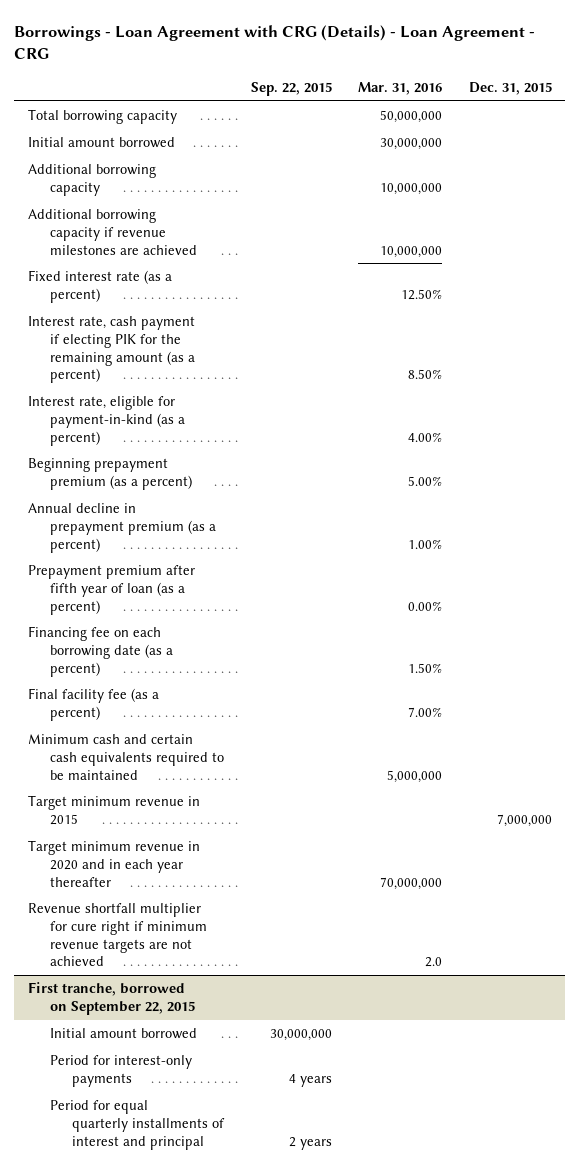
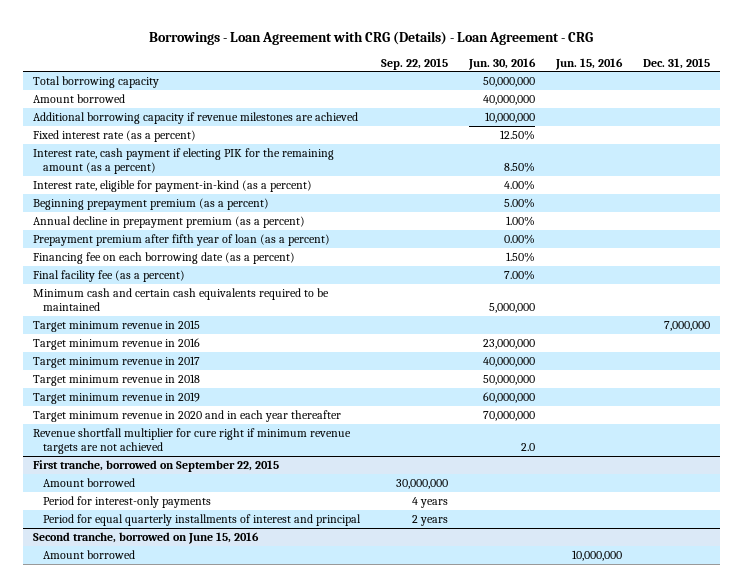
[358,81,443,95] Mar. 31, 2016 -> none
none -> [467,57,536,70] Jun. 30, 2016
none -> [554,57,623,70] Jun. 15, 2016
[27,164,156,196] Additional borrowing capacity -> none
[27,137,175,149] Initial amount borrowed -> [33,93,126,103] Amount borrowed
none -> [33,337,201,350] Target minimum revenue in 2016
none -> [33,355,201,368] Target minimum revenue in 2017
none -> [33,373,201,386] Target minimum revenue in 2018
none -> [33,391,201,404] Target minimum revenue in 2019
[50,1028,198,1040] Initial amount borrowed -> [42,477,135,487] Amount borrowed
none -> [33,531,260,544] Second tranche, borrowed on June 15, 2016
none -> [42,549,135,559] Amount borrowed

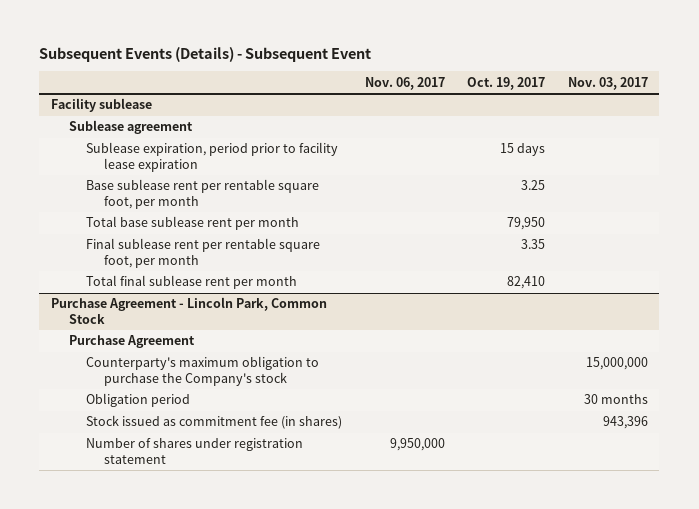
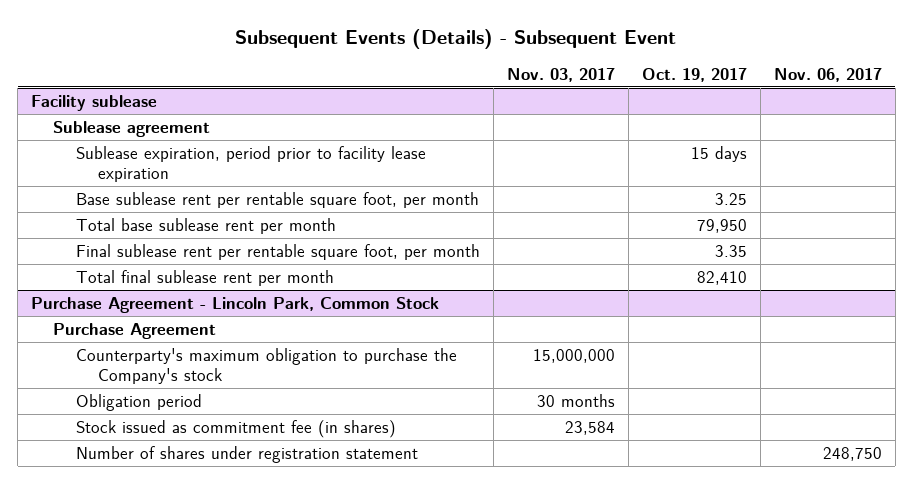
[602,416,648,430] 943,396 -> [564,421,615,436] 23,584
[389,438,445,452] 9,950,000 -> [822,447,882,462] 248,750

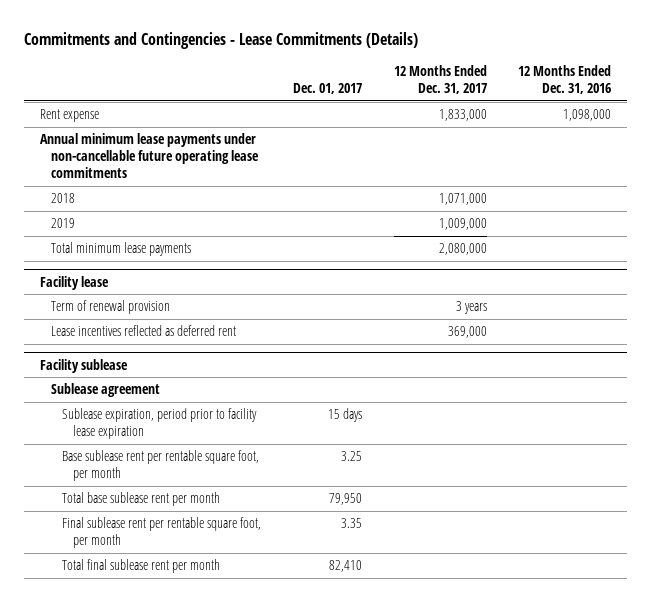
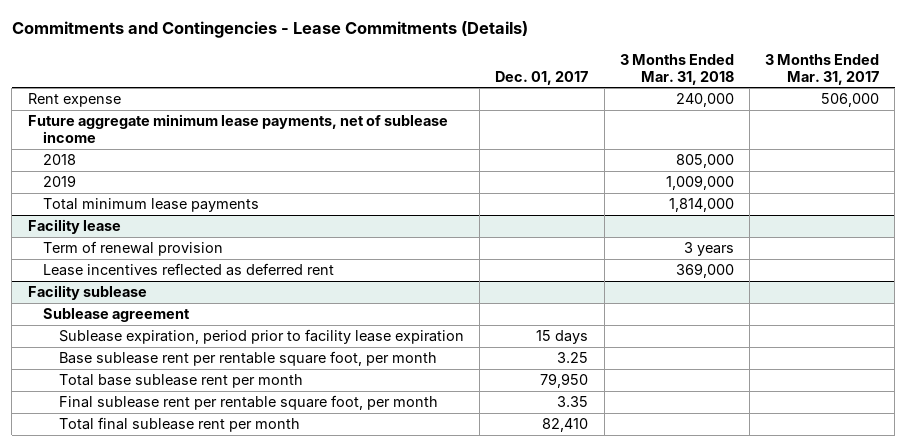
[393,65,487,95] 12 Months Ended Dec. 31, 2017 -> none
[518,65,612,95] 12 Months Ended Dec. 31, 2016 -> none
none -> [619,53,734,85] 3 Months Ended Mar. 31, 2018
none -> [765,53,880,85] 3 Months Ended Mar. 31, 2017
[39,133,259,179] Annual minimum lease payments under non-cancellable future operating lease commitments -> [27,114,448,144] Future aggregate minimum lease payments, net of sublease income

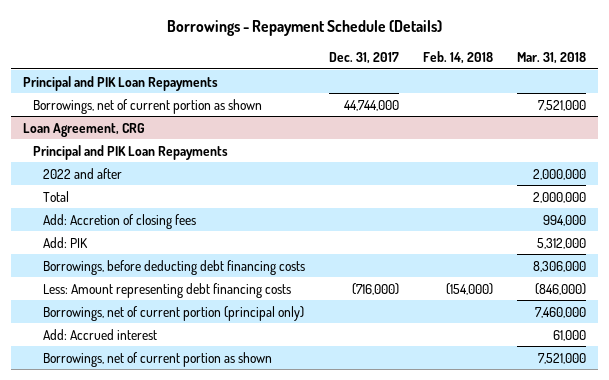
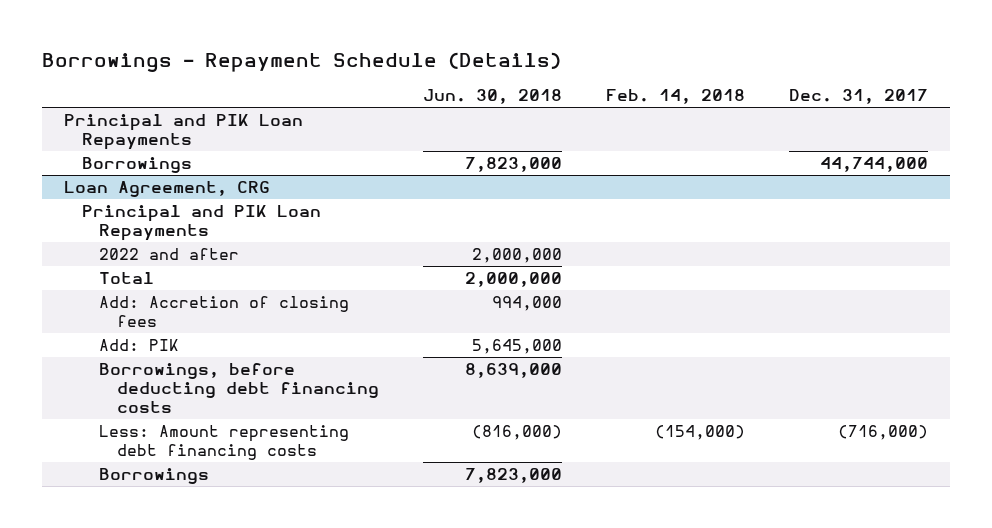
[517,51,587,64] Mar. 31, 2018 -> none
none -> [422,89,562,105] Jun. 30, 2018
[33,98,263,114] Borrowings, net of current portion as shown -> [81,157,192,174] Borrowings
[43,305,305,321] Borrowings, net of current portion (principal only) -> none
[43,328,158,340] Add: Accrued interest -> none
[43,351,273,367] Borrowings, net of current portion as shown -> [99,468,210,485] Borrowings

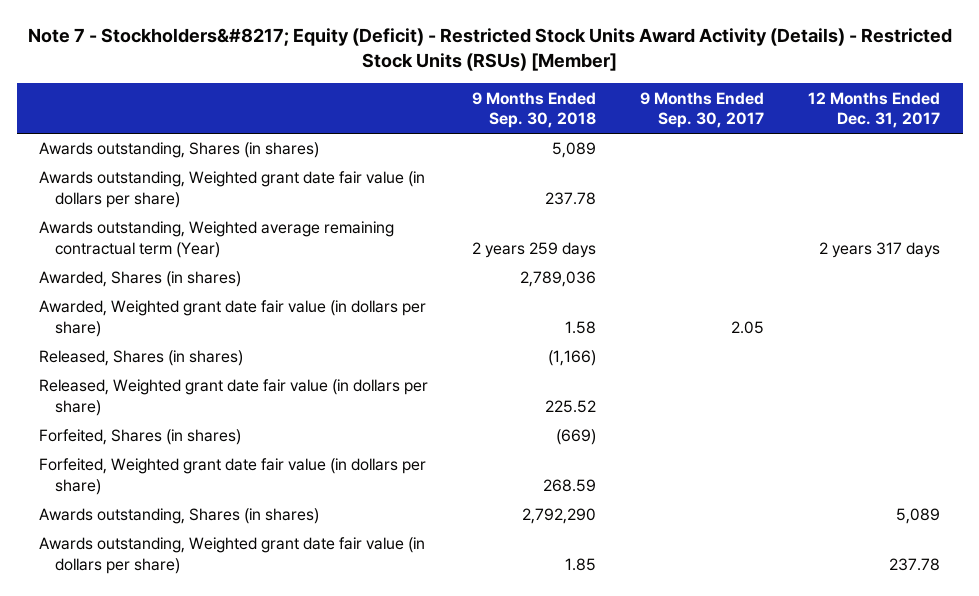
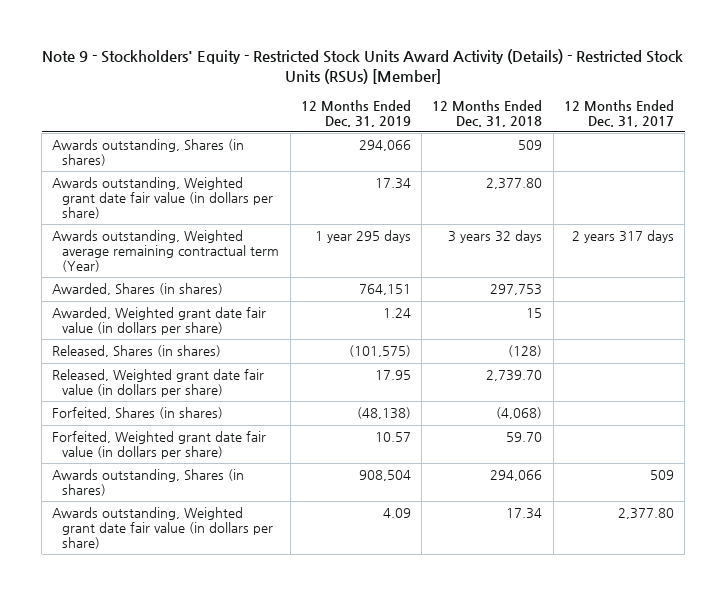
[27,27,952,71] Note 7 - Stockholders&#8217; Equity (Deficit) - Restricted Stock Units Award Activity (Details) - Restricted Stock Units (RSUs) [Member] -> [42,49,684,84] Note 9 - Stockholders' Equity - Restricted Stock Units Award Activity (Details) - Restricted Stock Units (RSUs) [Member]
[472,91,597,129] 9 Months Ended Sep. 30, 2018 -> none
[640,91,765,129] 9 Months Ended Sep. 30, 2017 -> none
none -> [300,99,411,127] 12 Months Ended Dec. 31, 2019
none -> [432,99,543,127] 12 Months Ended Dec. 31, 2018
[896,508,941,525] 5,089 -> [649,470,674,481] 509
[889,558,941,572] 237.78 -> [617,508,674,520] 2,377.80

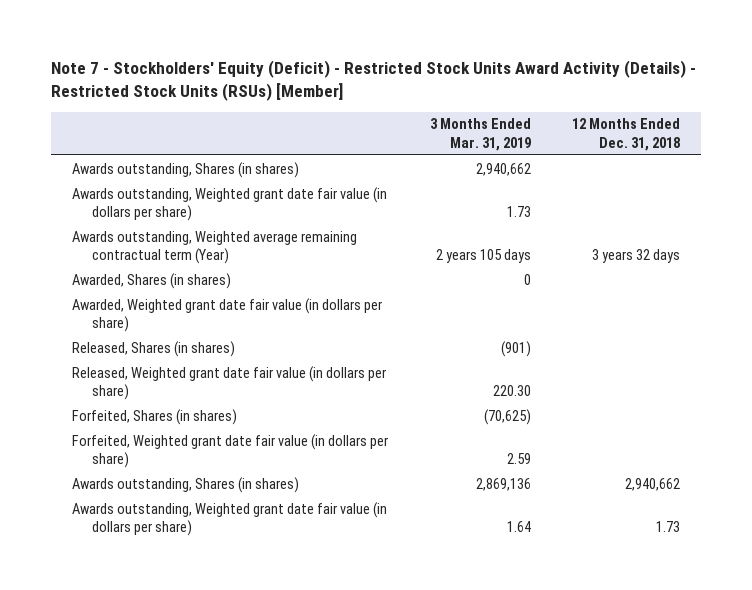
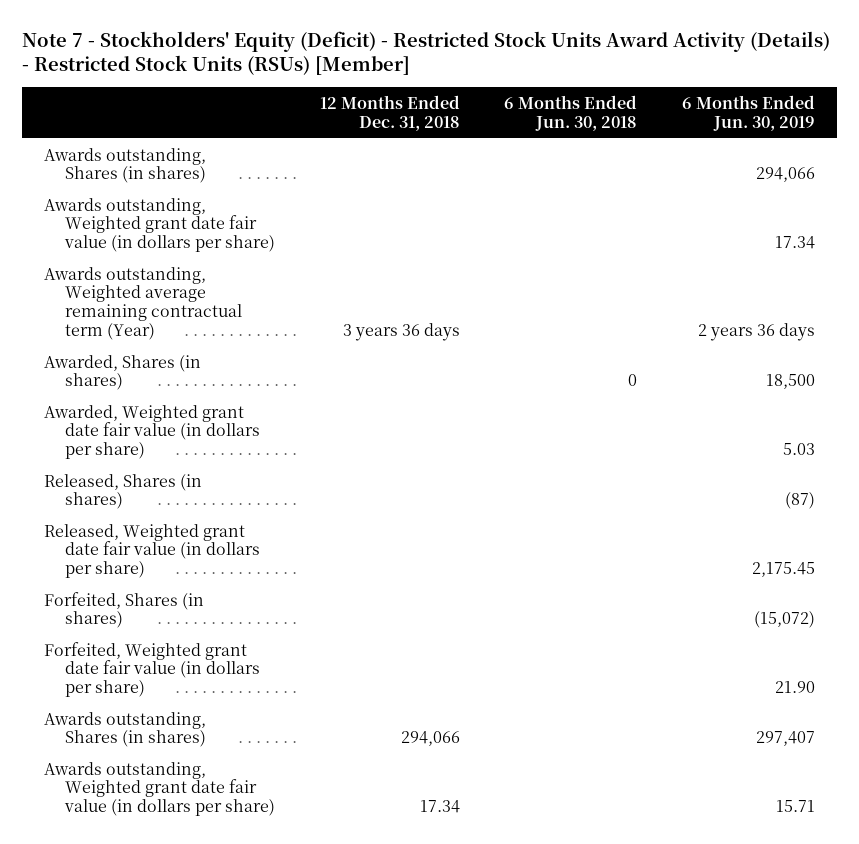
[429,118,531,151] 3 Months Ended Mar. 31, 2019 -> none
none -> [504,94,638,131] 6 Months Ended Jun. 30, 2018
none -> [681,94,815,131] 6 Months Ended Jun. 30, 2019
[592,248,681,263] 3 years 32 days -> [342,323,460,342] 3 years 36 days
[625,477,681,491] 2,940,662 -> [400,731,460,747] 294,066
[656,520,681,532] 1.73 -> [419,800,460,814] 17.34

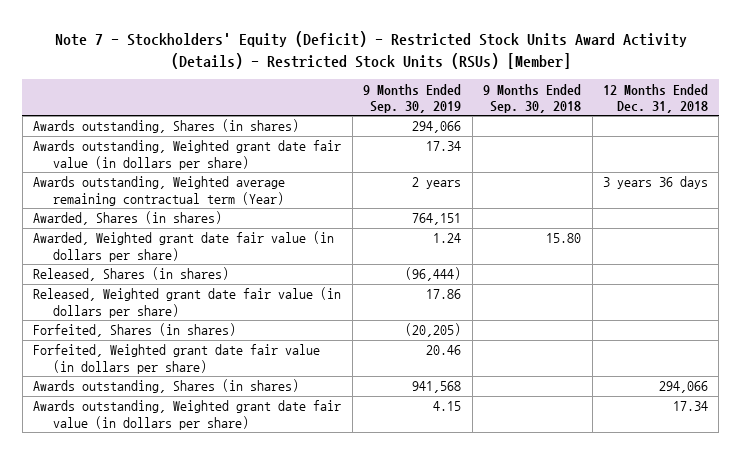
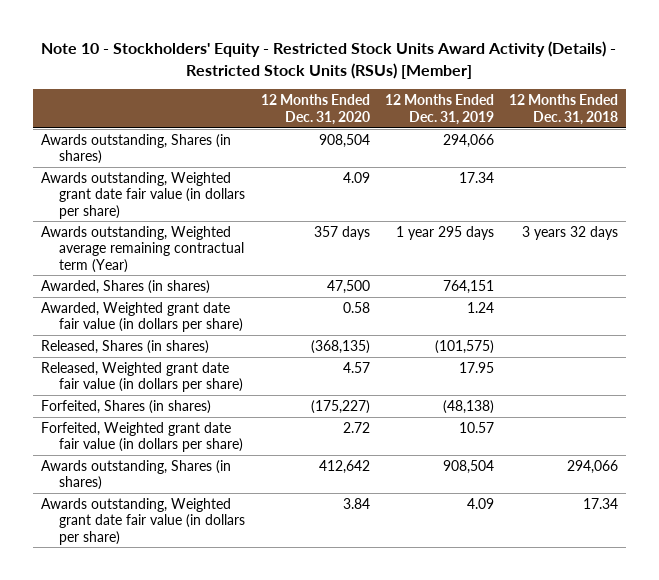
[54,30,687,69] Note 7 - Stockholders' Equity (Deficit) - Restricted Stock Units Award Activity (Details) - Restricted Stock Units (RSUs) [Member] -> [41,41,617,79] Note 10 - Stockholders' Equity - Restricted Stock Units Award Activity (Details) - Restricted Stock Units (RSUs) [Member]
[363,83,462,114] 9 Months Ended Sep. 30, 2019 -> none
[483,83,582,114] 9 Months Ended Sep. 30, 2018 -> none
none -> [260,94,370,125] 12 Months Ended Dec. 31, 2020
none -> [384,94,494,125] 12 Months Ended Dec. 31, 2019
[603,176,709,190] 3 years 36 days -> [522,225,619,240] 3 years 32 days

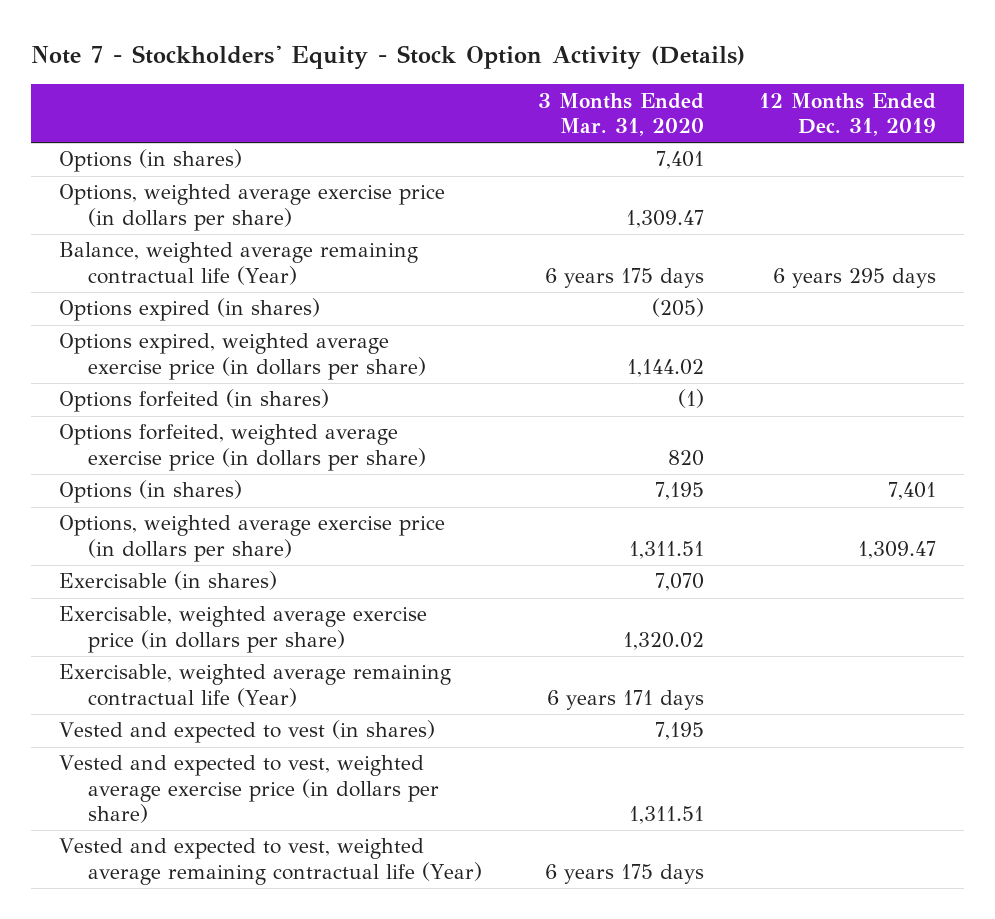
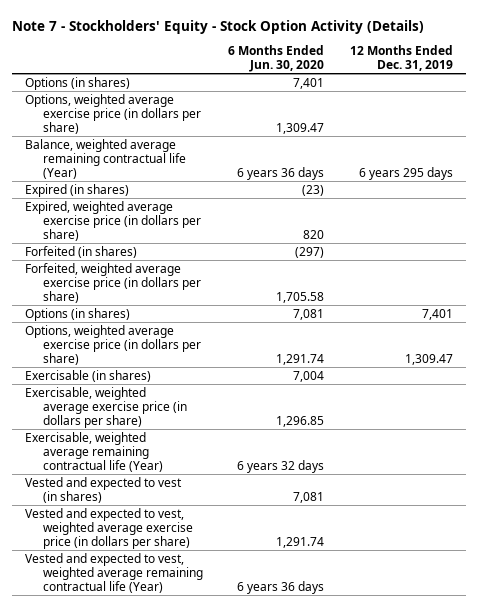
[537,92,704,136] 3 Months Ended Mar. 31, 2020 -> none
none -> [228,45,325,73] 6 Months Ended Jun. 30, 2020
[58,298,320,322] Options expired (in shares) -> [25,183,130,197] Expired (in shares)
[58,333,427,380] Options expired, weighted average exercise price (in dollars per share) -> [25,200,201,241] Expired, weighted average exercise price (in dollars per share)
[58,389,329,413] Options forfeited (in shares) -> [25,245,138,258] Forfeited (in shares)
[58,424,427,471] Options forfeited, weighted average exercise price (in dollars per share) -> [25,262,201,303] Forfeited, weighted average exercise price (in dollars per share)

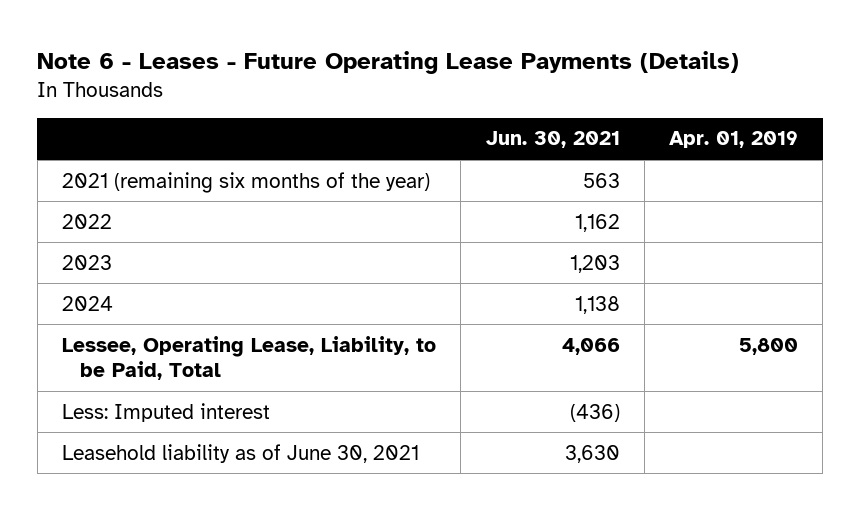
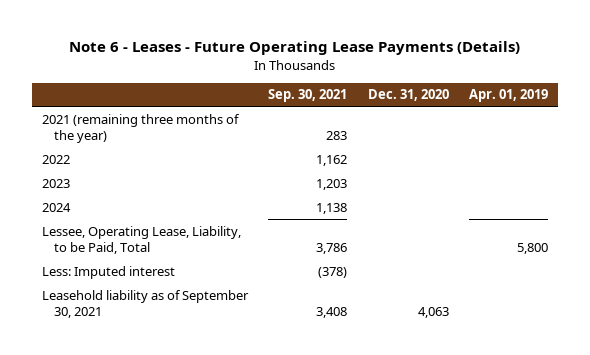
[485,131,620,149] Jun. 30, 2021 -> none
none -> [268,89,348,103] Sep. 30, 2021
none -> [367,89,449,102] Dec. 31, 2020
[62,171,431,193] 2021 (remaining six months of the year) -> [41,113,240,143] 2021 (remaining three months of the year)
[62,443,420,463] Leasehold liability as of June 30, 2021 -> [41,289,249,318] Leasehold liability as of September 30, 2021

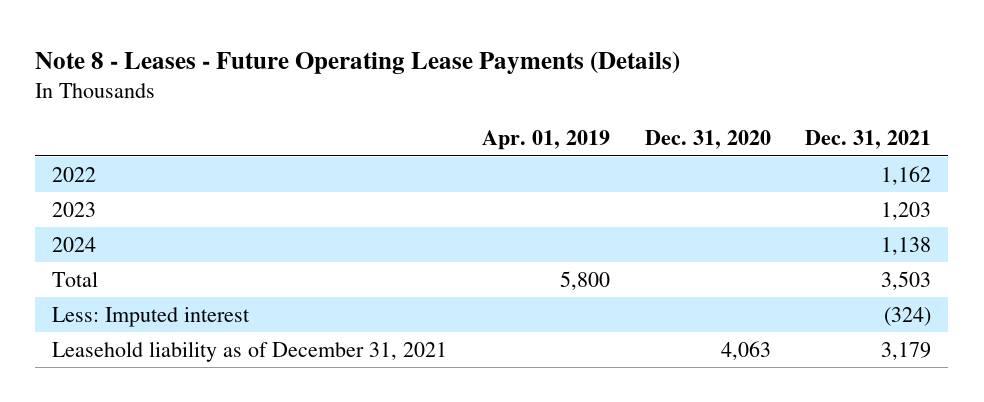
[68,40,520,55] Note 6 - Leases - Future Operating Lease Payments (Details) -> [35,51,681,75] Note 8 - Leases - Future Operating Lease Payments (Details)
[268,89,348,103] Sep. 30, 2021 -> none
none -> [805,130,932,150] Dec. 31, 2021
[41,113,240,143] 2021 (remaining three months of the year) -> none
[41,225,241,254] Lessee, Operating Lease, Liability, to be Paid, Total -> [52,270,99,287] Total
[41,289,249,318] Leasehold liability as of September 30, 2021 -> [52,340,448,362] Leasehold liability as of December 31, 2021

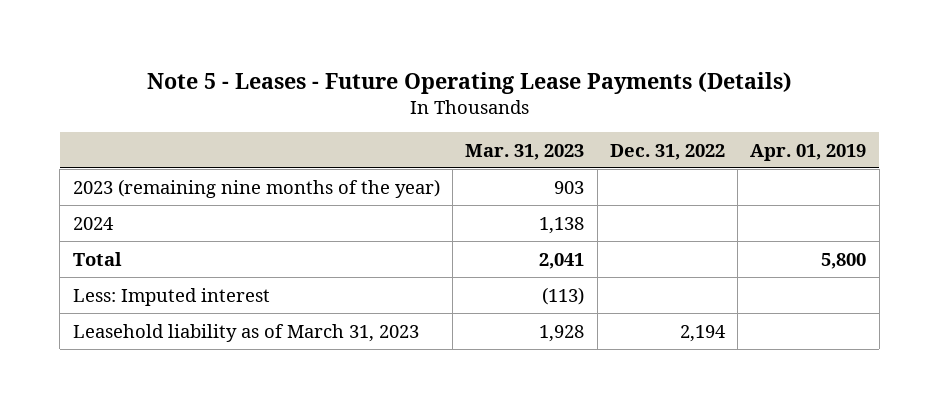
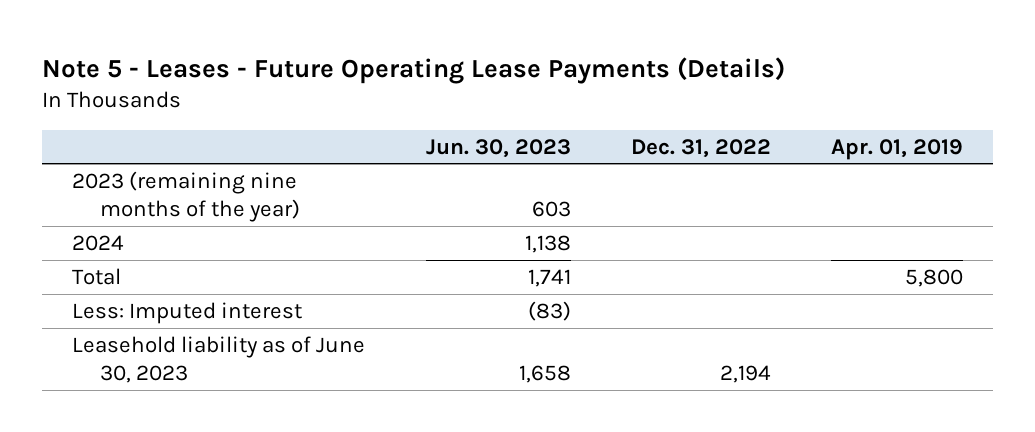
[465,143,585,160] Mar. 31, 2023 -> none
none -> [425,138,571,158] Jun. 30, 2023
[72,323,419,342] Leasehold liability as of March 31, 2023 -> [72,335,366,383] Leasehold liability as of June 30, 2023

